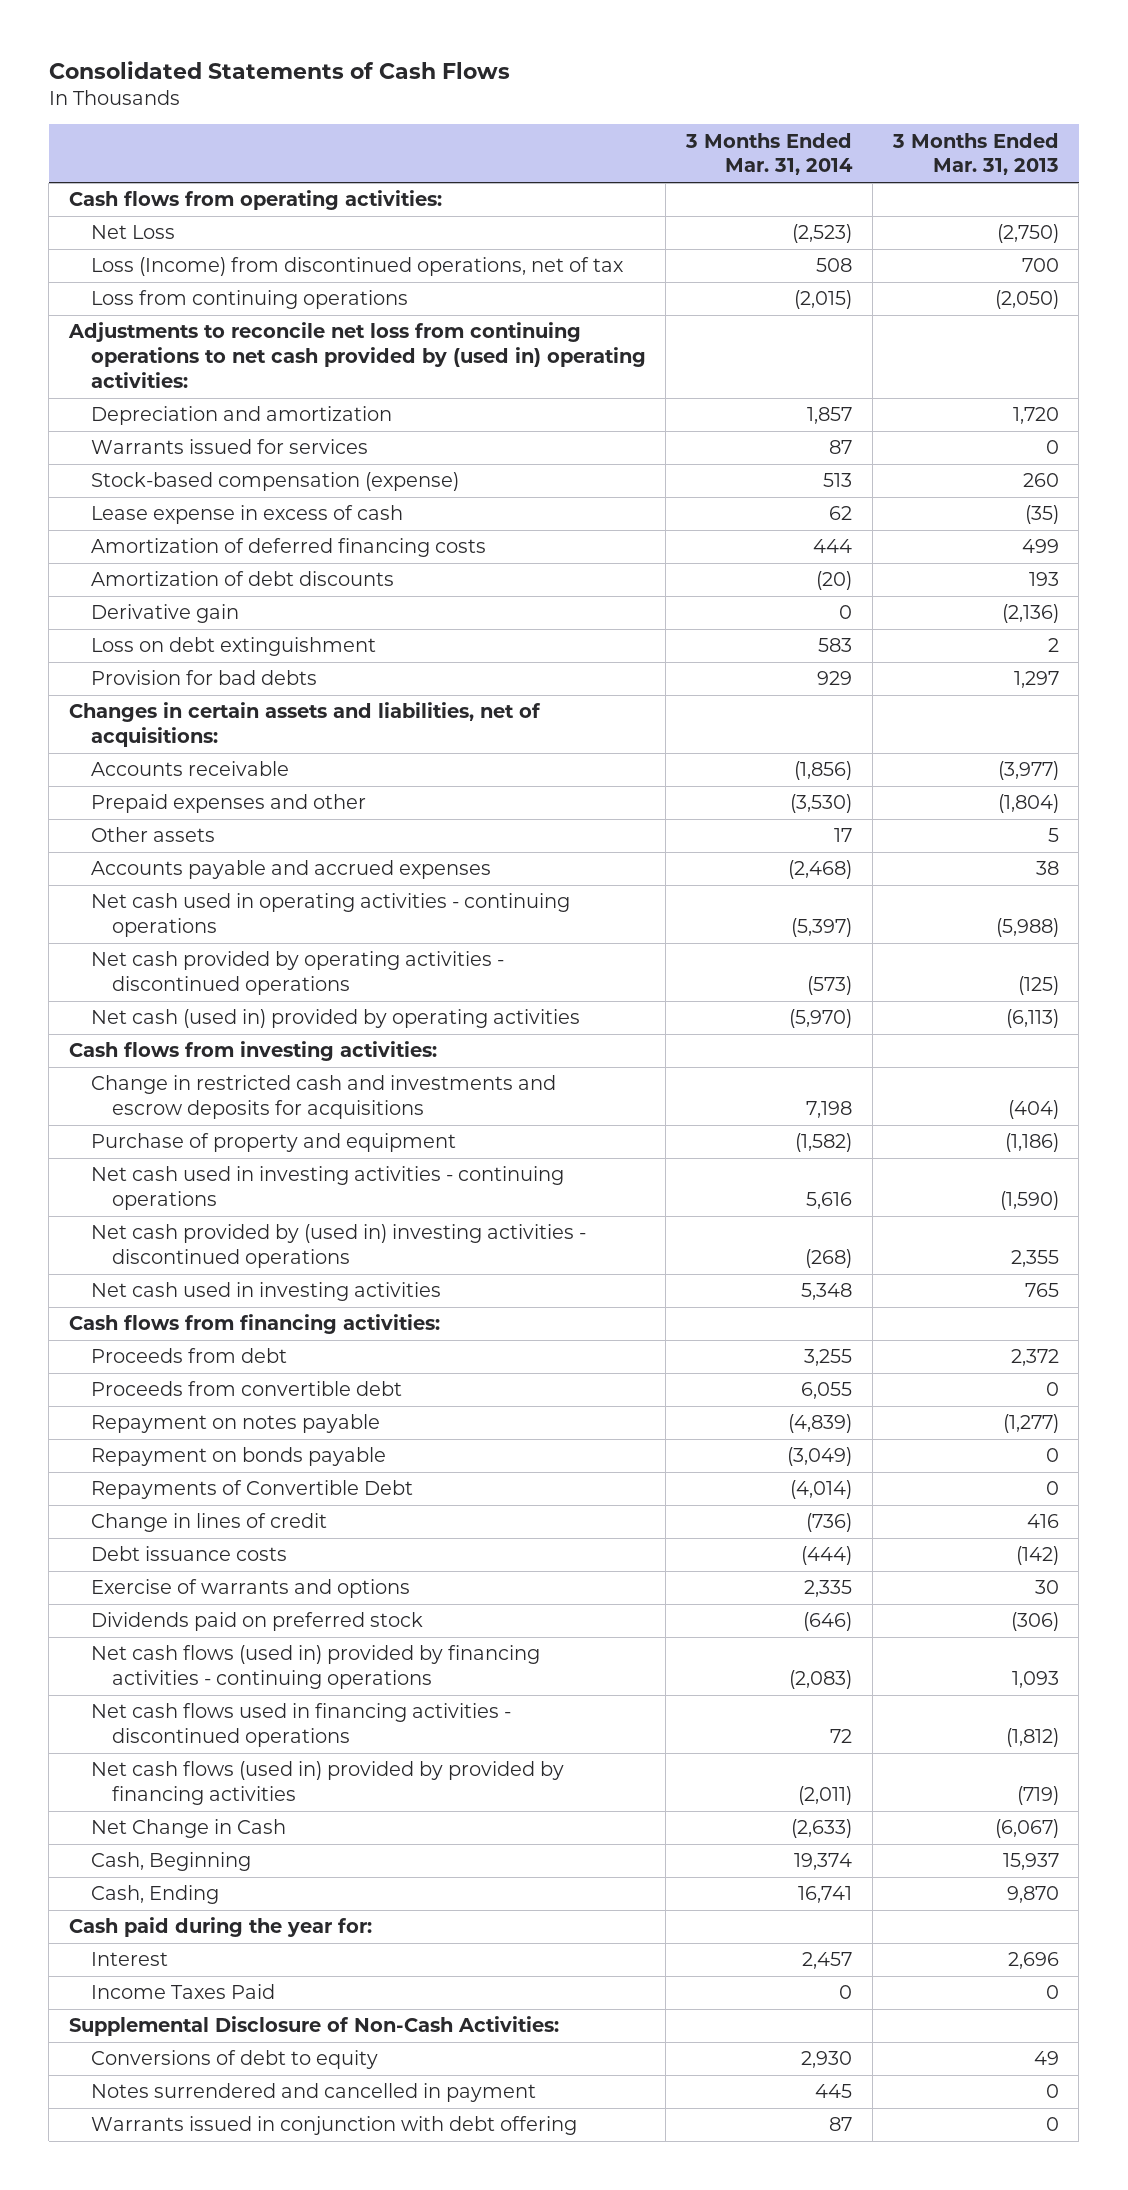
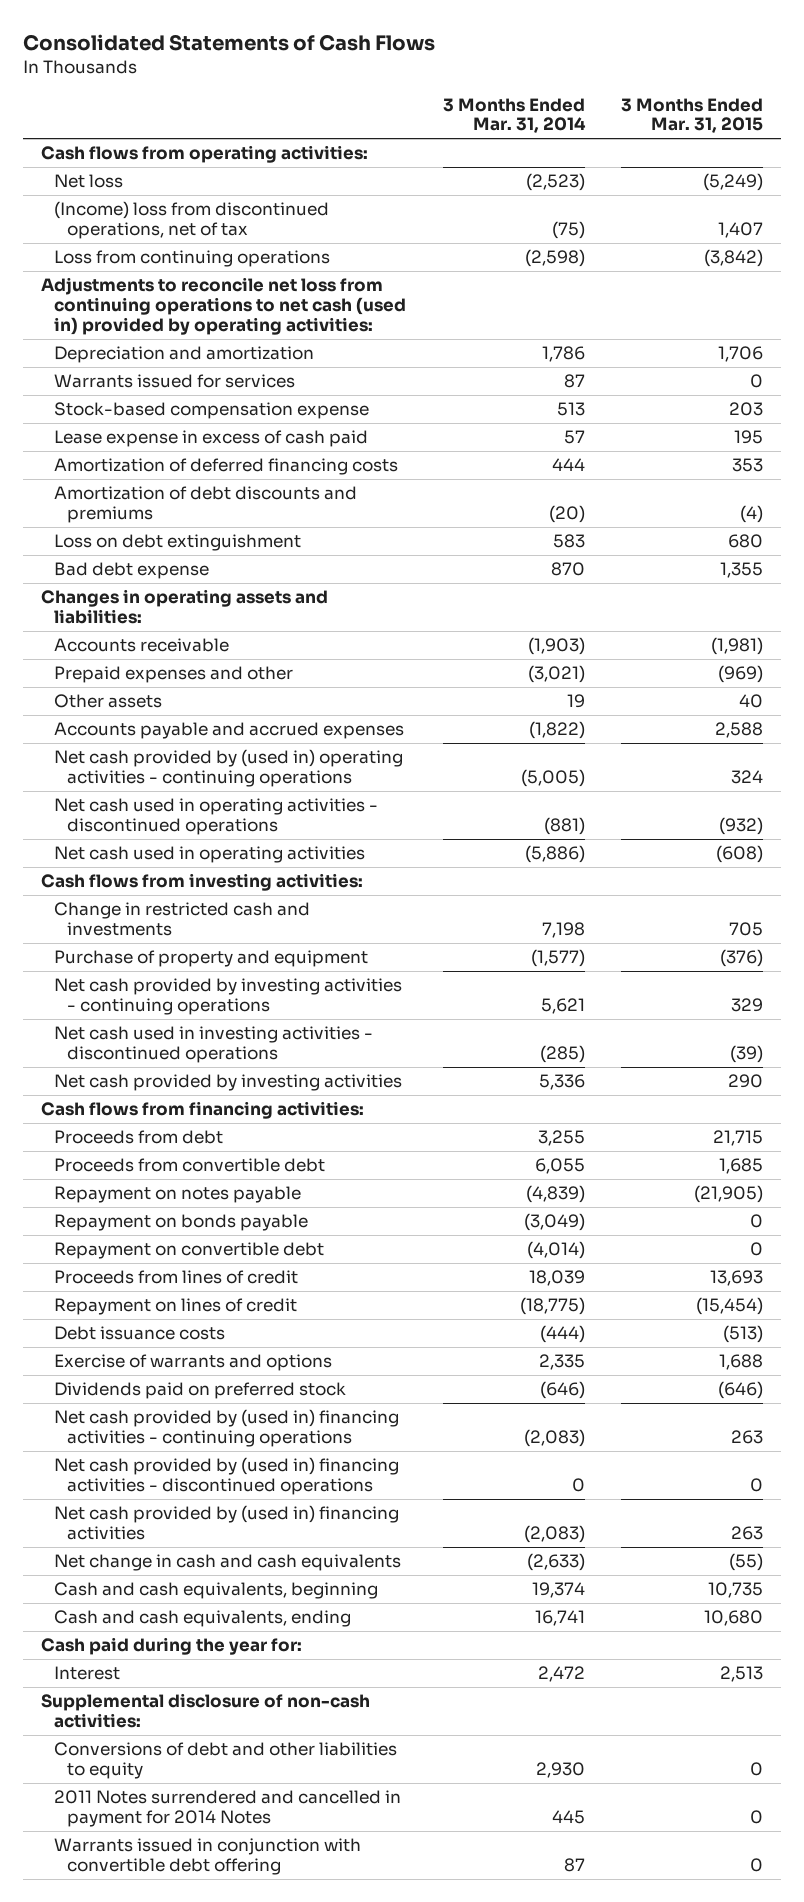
[891,132,1059,176] 3 Months Ended Mar. 31, 2013 -> none
none -> [621,97,764,134] 3 Months Ended Mar. 31, 2015
[90,225,175,240] Net Loss -> [53,174,123,189] Net loss
[90,257,624,277] Loss (Income) from discontinued operations, net of tax -> [53,201,329,240] (Income) loss from discontinued operations, net of tax
[816,258,853,273] 508 -> [551,221,585,240] (75)
[794,290,853,310] (2,015) -> [524,249,585,268] (2,598)
[68,322,646,388] Adjustments to reconcile net loss from continuing operations to net cash provided by (used in) operating activities: -> [41,277,406,336] Adjustments to reconcile net loss from continuing operations to net cash (used in) provided by operating activities:
[807,407,853,425] 1,857 -> [541,346,585,363] 1,786
[90,472,459,492] Stock-based compensation (expense) -> [53,402,369,420] Stock-based compensation expense
[90,505,403,525] Lease expense in excess of cash -> [53,430,368,448] Lease expense in excess of cash paid
[829,506,853,521] 62 -> [563,430,585,445] 57
[90,604,239,624] Derivative gain -> none
[90,571,394,587] Amortization of debt discounts -> [53,486,357,524] Amortization of debt discounts and premiums
[90,670,317,686] Provision for bad debts -> [53,562,209,580] Bad debt expense
[817,671,853,686] 929 -> [550,562,585,577] 870
[69,702,542,748] Changes in certain assets and liabilities, net of acquisitions: -> [41,589,329,625] Changes in operating assets and liabilities:
[794,761,853,781] (1,856) -> [527,637,585,656] (1,903)
[790,794,853,814] (3,530) -> [527,665,585,684] (3,021)
[834,828,853,843] 17 -> [566,694,585,709] 19
[788,860,853,880] (2,468) -> [528,721,585,740] (1,822)
[90,893,570,938] Net cash used in operating activities - continuing operations -> [53,749,403,788] Net cash provided by (used in) operating activities - continuing operations
[791,918,853,938] (5,397) -> [520,769,585,788] (5,005)
[90,951,504,996] Net cash provided by operating activities - discontinued operations -> [53,798,378,836] Net cash used in operating activities - discontinued operations
[807,976,853,996] (573) -> [543,817,585,836] (881)
[90,1009,580,1029] Net cash (used in) provided by operating activities -> [53,846,365,864] Net cash used in operating activities
[789,1009,853,1029] (5,970) -> [524,845,585,864] (5,886)
[90,1075,556,1120] Change in restricted cash and investments and escrow deposits for acquisitions -> [53,902,310,937] Change in restricted cash and investments
[795,1133,853,1153] (1,582) -> [530,949,585,968] (1,577)
[90,1166,564,1211] Net cash used in investing activities - continuing operations -> [53,978,402,1016] Net cash provided by investing activities - continuing operations
[806,1192,853,1210] 5,616 -> [540,998,585,1015] 5,621
[90,1224,586,1269] Net cash provided by (used in) investing activities - discontinued operations -> [53,1026,373,1064] Net cash used in investing activities - discontinued operations
[805,1249,853,1269] (268) -> [539,1045,585,1064] (285)
[90,1282,441,1302] Net cash used in investing activities -> [53,1074,402,1092] Net cash provided by investing activities
[801,1283,853,1301] 5,348 -> [538,1074,585,1091] 5,336
[90,1480,413,1500] Repayments of Convertible Debt -> [53,1242,324,1260] Repayment on convertible debt
[90,1513,327,1533] Change in lines of credit -> [53,1270,298,1285] Proceeds from lines of credit
[806,1513,853,1533] (736) -> [528,1270,585,1287] 18,039
none -> [53,1298,297,1316] Repayment on lines of credit
[90,1645,540,1690] Net cash flows (used in) provided by financing activities - continuing operations -> [53,1409,399,1448] Net cash provided by (used in) financing activities - continuing operations
[90,1703,511,1748] Net cash flows used in financing activities - discontinued operations -> [53,1457,399,1496] Net cash provided by (used in) financing activities - discontinued operations
[830,1729,853,1744] 72 -> [571,1478,585,1493] 0
[90,1761,564,1806] Net cash flows (used in) provided by provided by financing activities -> [53,1505,399,1541] Net cash provided by (used in) financing activities
[798,1786,853,1806] (2,011) -> [523,1525,585,1544] (2,083)
[90,1819,286,1839] Net Change in Cash -> [53,1554,401,1572] Net change in cash and cash equivalents
[90,1852,251,1872] Cash, Beginning -> [53,1582,378,1600] Cash and cash equivalents, beginning
[90,1885,219,1905] Cash, Ending -> [53,1610,351,1628] Cash and cash equivalents, ending
[90,1984,275,2000] Income Taxes Paid -> none
[802,1952,853,1970] 2,457 -> [537,1666,585,1683] 2,472
[69,2016,560,2037] Supplemental Disclosure of Non-Cash Activities: -> [41,1693,371,1729] Supplemental disclosure of non-cash activities:
[90,2050,378,2070] Conversions of debt to equity -> [53,1742,397,1780] Conversions of debt and other liabilities to equity
[90,2083,536,2103] Notes surrendered and cancelled in payment -> [53,1790,401,1828] 2011 Notes surrendered and cancelled in payment for 2014 Notes
[90,2116,577,2136] Warrants issued in conjunction with debt offering -> [53,1838,361,1876] Warrants issued in conjunction with convertible debt offering

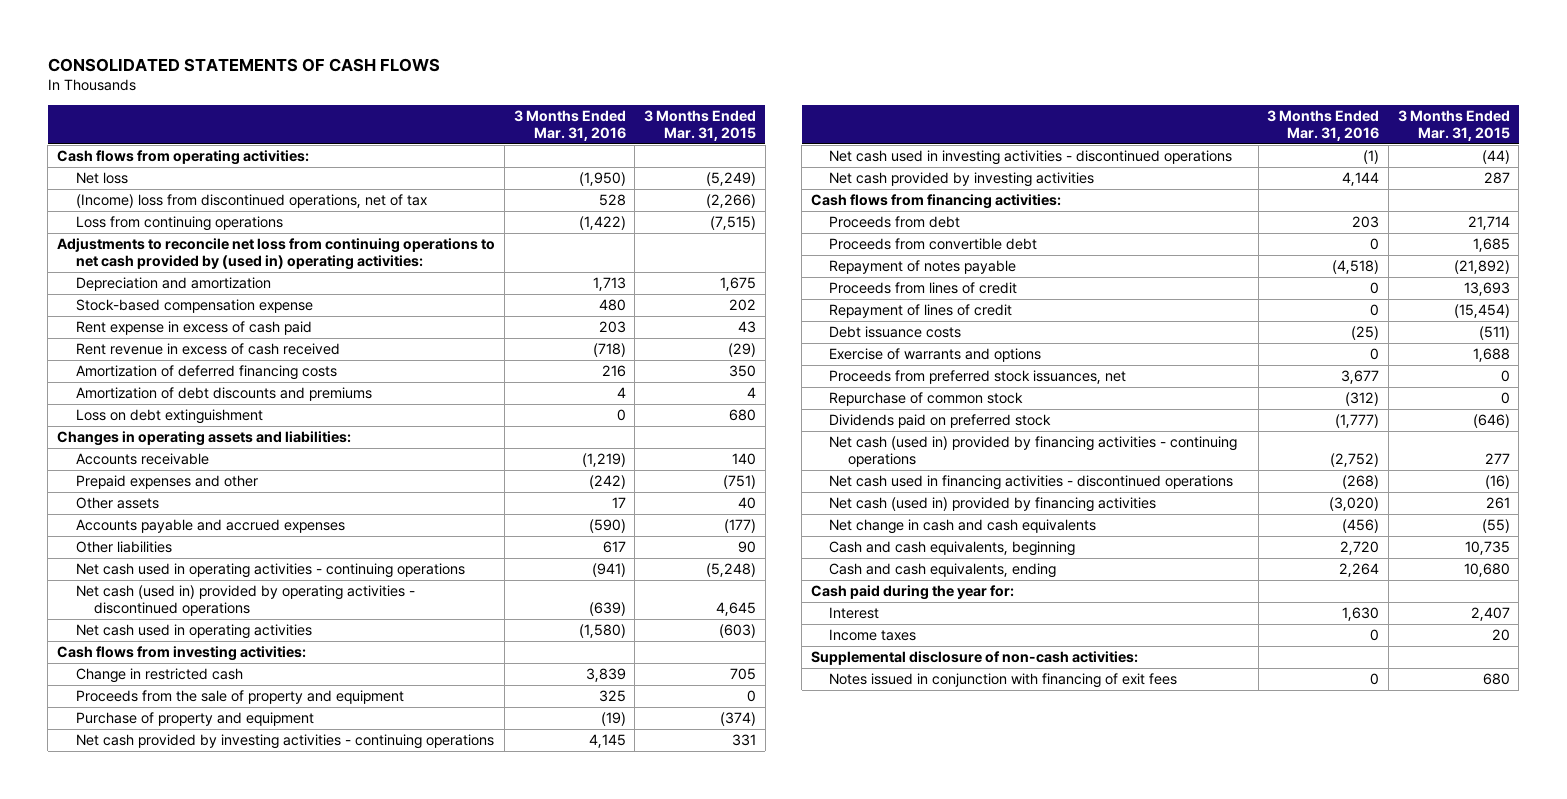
[22,33,435,51] Consolidated Statements of Cash Flows -> [47,57,440,72] CONSOLIDATED STATEMENTS OF CASH FLOWS
[442,97,586,134] 3 Months Ended Mar. 31, 2014 -> none
none -> [513,109,626,142] 3 Months Ended Mar. 31, 2016
[53,374,295,389] Warrants issued for services -> none
[718,222,764,239] 1,407 -> [705,194,756,209] (2,266)
[704,249,764,268] (3,842) -> [709,216,756,231] (7,515)
[41,277,406,336] Adjustments to reconcile net loss from continuing operations to net cash (used in) provided by operating activities: -> [57,238,496,271] Adjustments to reconcile net loss from continuing operations to net cash provided by (used in) operating activities:
[718,346,764,363] 1,706 -> [719,277,756,292] 1,675
[729,402,764,417] 203 -> [728,299,756,312] 202
[53,430,368,448] Lease expense in excess of cash paid -> [75,321,312,336] Rent expense in excess of cash paid
[734,430,764,445] 195 -> [737,321,756,334] 43
none -> [75,343,340,356] Rent revenue in excess of cash received
[732,458,764,473] 353 -> [728,365,756,378] 350
[740,505,764,524] (4) -> [746,387,756,399] 4
[53,562,209,580] Bad debt expense -> none
[711,637,764,656] (1,981) -> [731,453,756,466] 140
[718,665,764,684] (969) -> [722,475,756,490] (751)
[715,722,764,739] 2,588 -> [723,519,756,534] (177)
none -> [75,541,172,554] Other liabilities
[53,749,403,788] Net cash provided by (used in) operating activities - continuing operations -> [75,563,465,579] Net cash used in operating activities - continuing operations
[731,770,764,785] 324 -> [705,563,756,578] (5,248)
[53,798,378,836] Net cash used in operating activities - discontinued operations -> [75,585,415,617] Net cash (used in) provided by operating activities - discontinued operations
[719,817,764,836] (932) -> [715,602,756,617] 4,645
[716,845,764,864] (608) -> [718,624,756,639] (603)
[53,902,310,937] Change in restricted cash and investments -> [75,668,243,684] Change in restricted cash
none -> [75,690,404,705] Proceeds from the sale of property and equipment
[720,949,764,968] (376) -> [719,712,756,727] (374)
[731,998,764,1013] 329 -> [731,734,756,747] 331
[730,1045,764,1064] (39) -> [1481,150,1510,165] (44)
[728,1074,764,1089] 290 -> [1483,172,1510,185] 287
[713,1130,764,1147] 21,715 -> [1467,216,1510,231] 21,714
[53,1214,308,1232] Repayment on bonds payable -> none
[53,1242,324,1260] Repayment on convertible debt -> none
[53,1186,301,1204] Repayment on notes payable -> [829,260,1017,275] Repayment of notes payable
[694,1185,764,1204] (21,905) -> [1453,260,1510,275] (21,892)
[53,1298,297,1316] Repayment on lines of credit -> [829,304,1013,319] Repayment of lines of credit
[723,1325,764,1344] (513) -> [1478,326,1510,341] (511)
none -> [829,370,1127,385] Proceeds from preferred stock issuances, net
none -> [829,392,1024,407] Repurchase of common stock
[53,1409,399,1448] Net cash provided by (used in) financing activities - continuing operations -> [829,436,1238,468] Net cash (used in) provided by financing activities - continuing operations
[731,1430,764,1445] 263 -> [1484,453,1510,465] 277
[53,1457,399,1496] Net cash provided by (used in) financing activities - discontinued operations -> [829,475,1234,491] Net cash used in financing activities - discontinued operations
[750,1478,764,1493] 0 -> [1484,475,1510,490] (16)
[53,1505,399,1541] Net cash provided by (used in) financing activities -> [829,497,1157,513] Net cash (used in) provided by financing activities
[731,1526,764,1541] 263 -> [1485,497,1510,510] 261
[720,1666,764,1683] 2,513 -> [1470,607,1510,622] 2,407
none -> [829,629,917,642] Income taxes
[53,1742,397,1780] Conversions of debt and other liabilities to equity -> none
[53,1790,401,1828] 2011 Notes surrendered and cancelled in payment for 2014 Notes -> none
[53,1838,361,1876] Warrants issued in conjunction with convertible debt offering -> [829,673,1178,689] Notes issued in conjunction with financing of exit fees
[750,1858,764,1873] 0 -> [1482,673,1510,686] 680

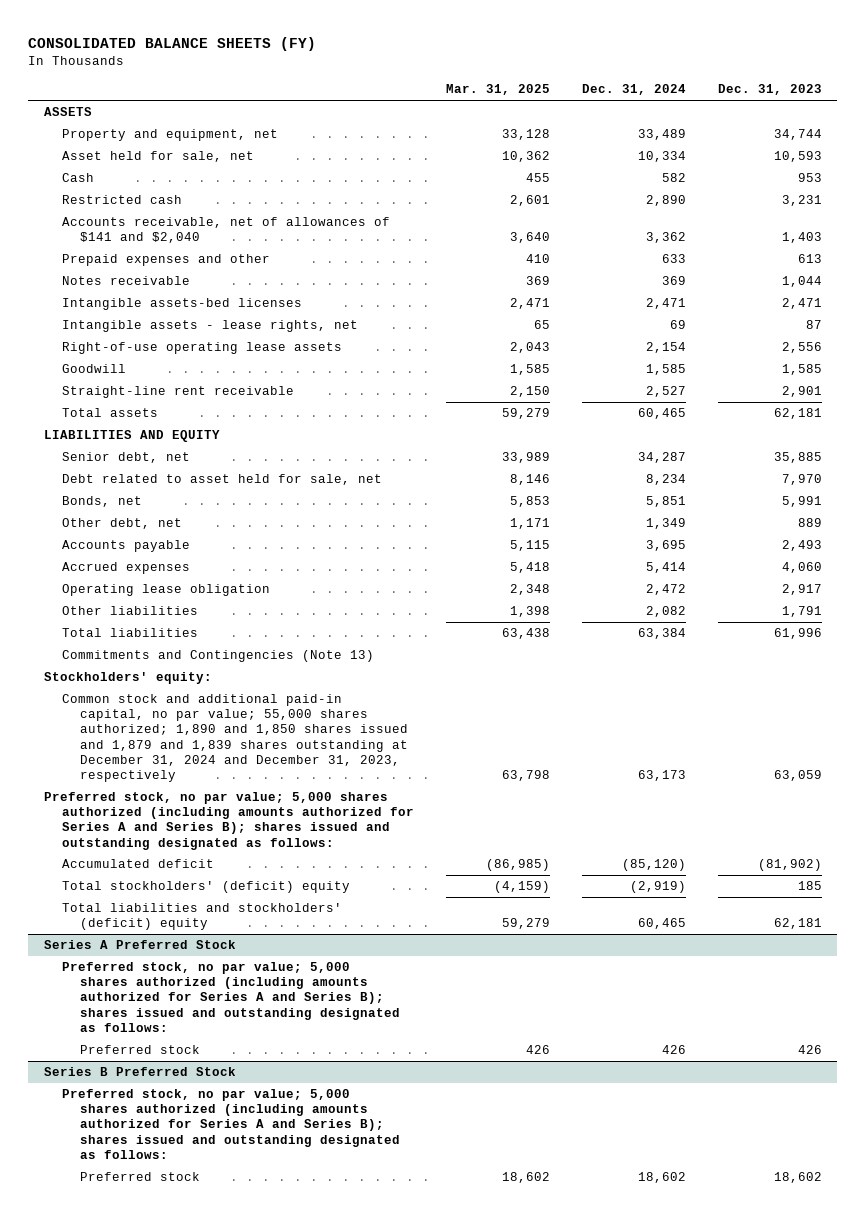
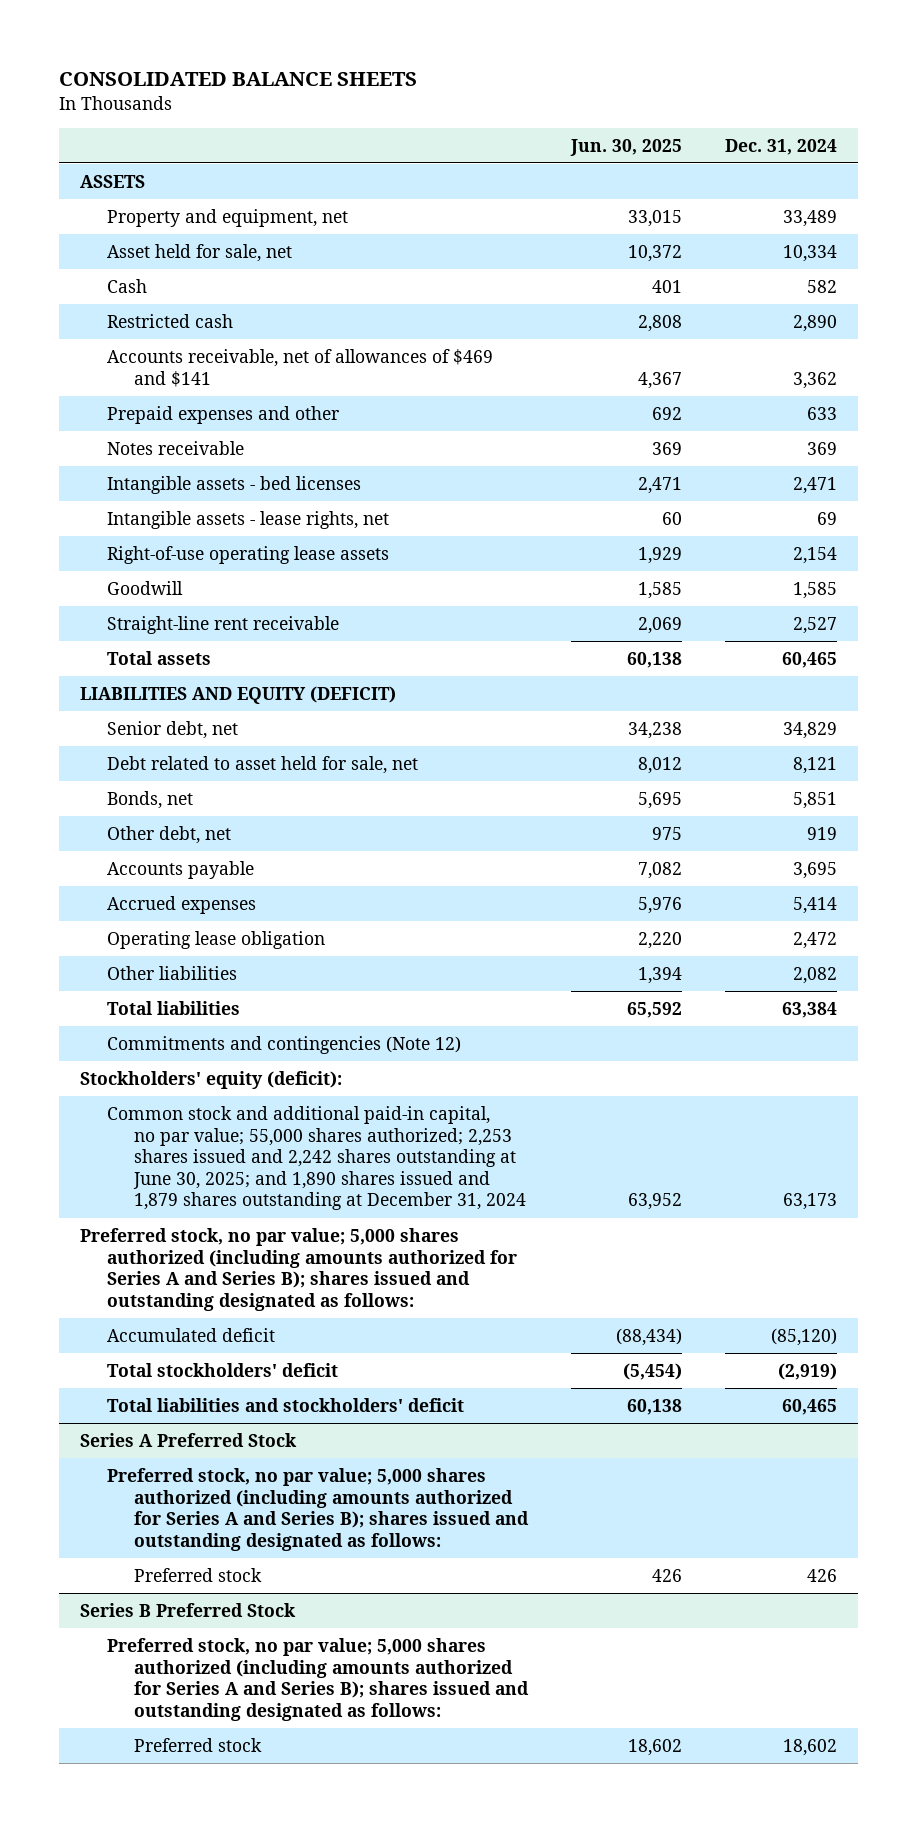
[28,37,317,52] CONSOLIDATED BALANCE SHEETS (FY) -> [58,72,417,87] CONSOLIDATED BALANCE SHEETS
[445,84,550,96] Mar. 31, 2025 -> none
[717,84,822,96] Dec. 31, 2023 -> none
none -> [569,138,682,156] Jun. 30, 2025
[62,217,391,244] Accounts receivable, net of allowances of $141 and $2,040 -> [106,348,493,387] Accounts receivable, net of allowances of $469 and $141
[62,298,303,311] Intangible assets-bed licenses -> [106,475,361,494] Intangible assets - bed licenses
[44,430,221,443] LIABILITIES AND EQUITY -> [80,685,397,704] LIABILITIES AND EQUITY (DEFICIT)
[637,452,686,464] 34,287 -> [782,721,837,739] 34,829
[645,474,686,486] 8,234 -> [792,756,837,774] 8,121
[645,518,686,530] 1,349 -> [806,826,837,840] 919
[62,650,375,663] Commitments and Contingencies (Note 13) -> [106,1035,461,1054] Commitments and contingencies (Note 12)
[44,672,213,685] Stockholders' equity: -> [80,1070,343,1089] Stockholders' equity (deficit):
[62,694,409,782] Common stock and additional paid-in capital, no par value; 55,000 shares authorized; 1,890 and 1,850 shares issued and 1,879 and 1,839 shares outstanding at December 31, 2024 and December 31, 2023, respectively -> [106,1105,526,1211] Common stock and additional paid-in capital, no par value; 55,000 shares authorized; 2,253 shares issued and 2,242 shares outstanding at June 30, 2025; and 1,890 shares issued and 1,879 shares outstanding at December 31, 2024
[62,881,351,894] Total stockholders' (deficit) equity -> [106,1362,338,1377] Total stockholders' deficit
[62,903,343,931] Total liabilities and stockholders' (deficit) equity -> [106,1397,464,1412] Total liabilities and stockholders' deficit

